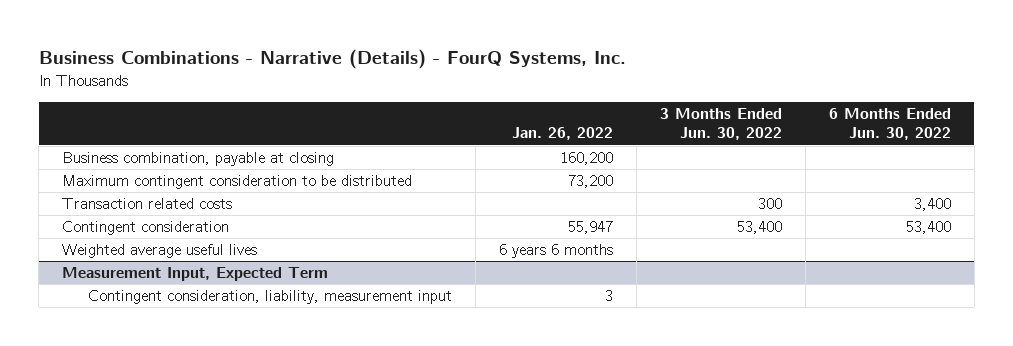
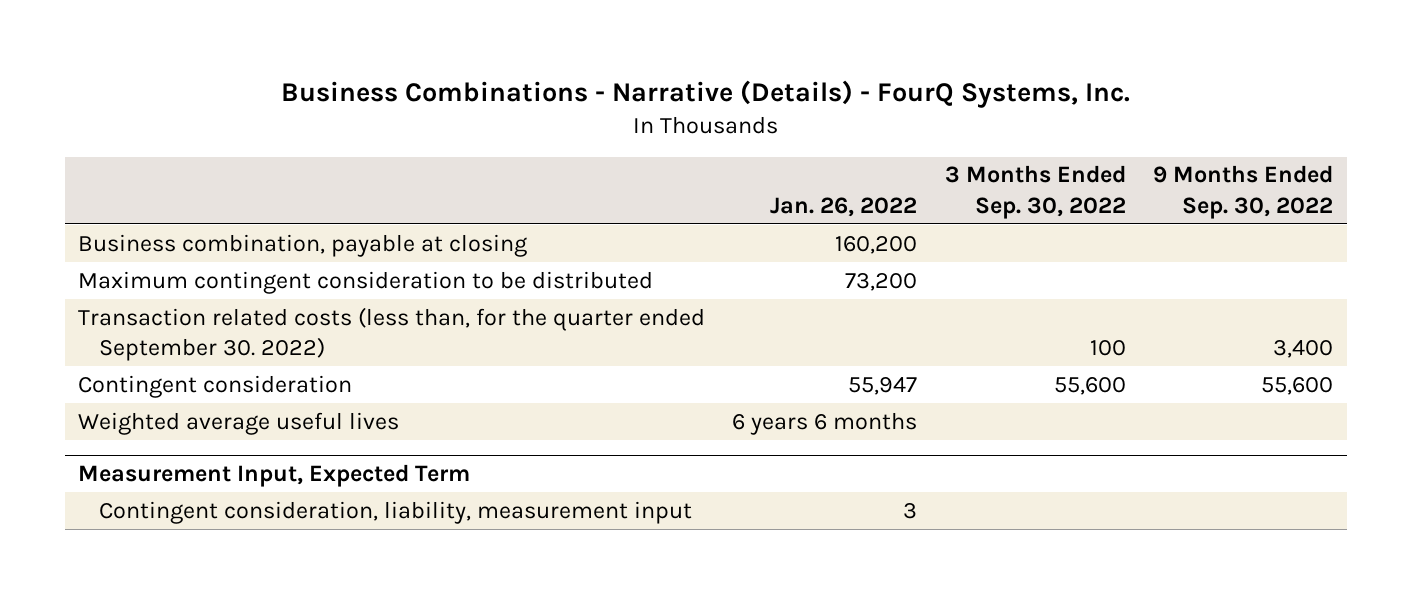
[659,108,782,141] 3 Months Ended Jun. 30, 2022 -> none
[828,108,951,141] 6 Months Ended Jun. 30, 2022 -> none
none -> [944,165,1126,219] 3 Months Ended Sep. 30, 2022
none -> [1153,165,1334,219] 9 Months Ended Sep. 30, 2022
[62,198,233,210] Transaction related costs -> [78,306,706,362] Transaction related costs (less than, for the quarter ended September 30. 2022)

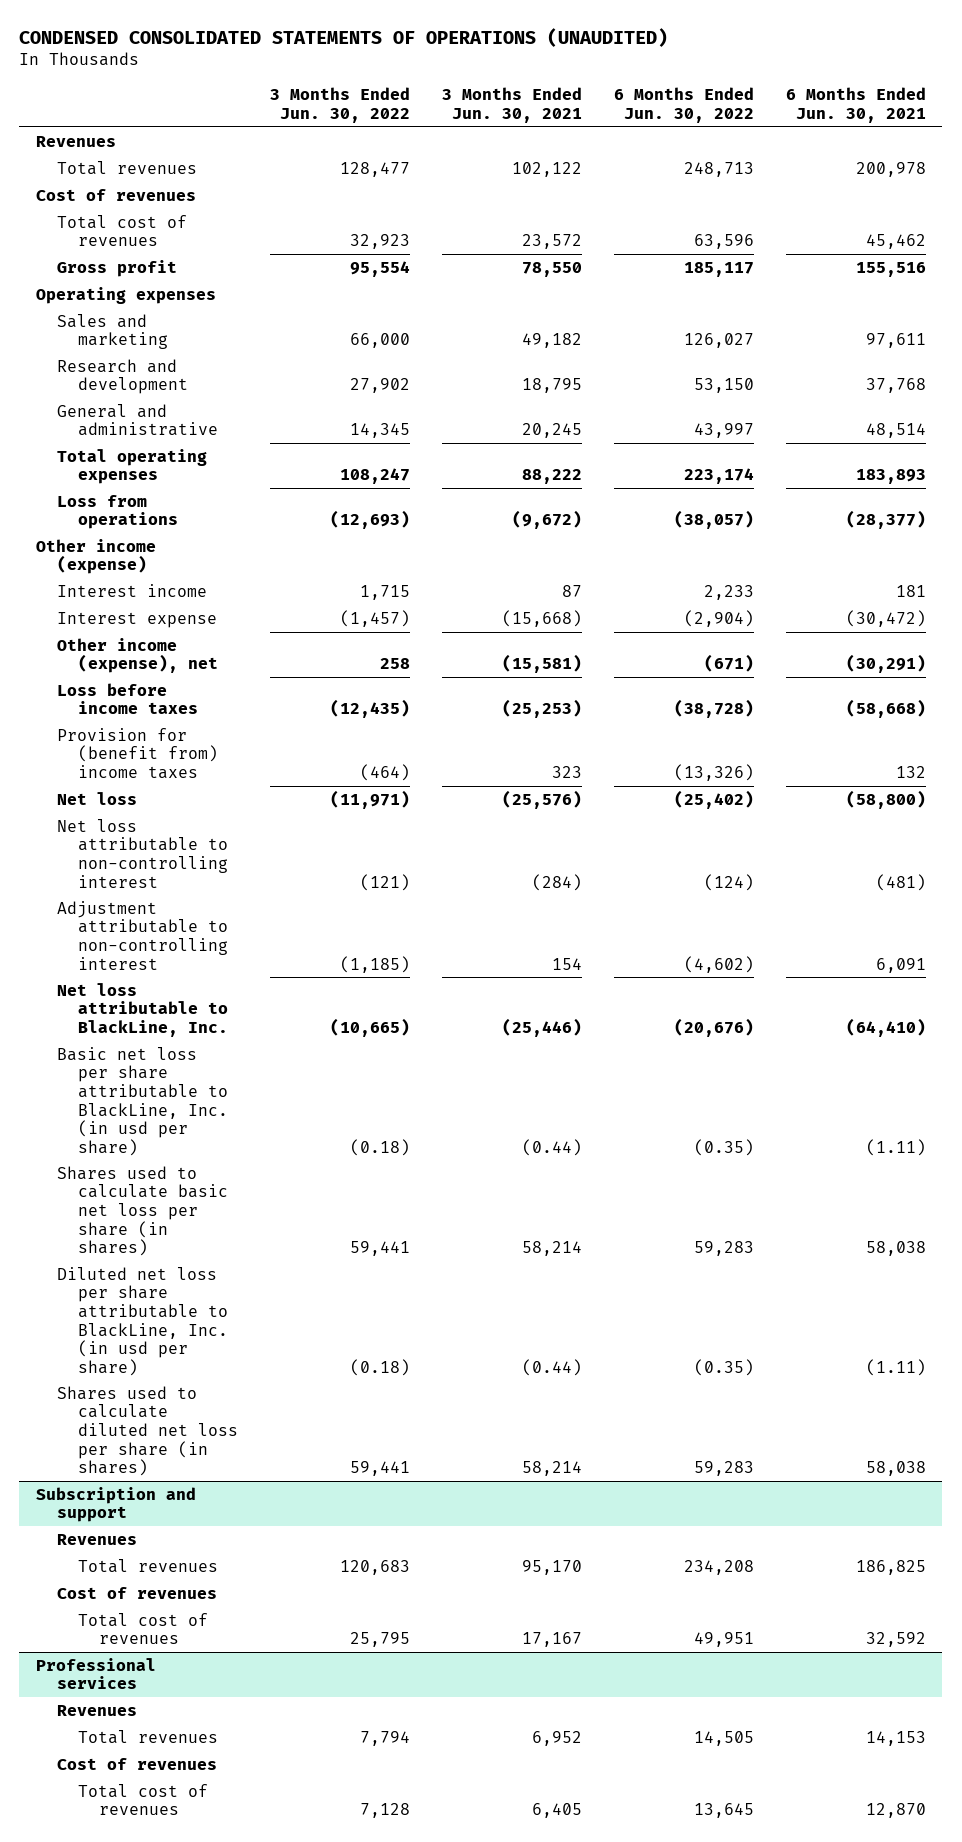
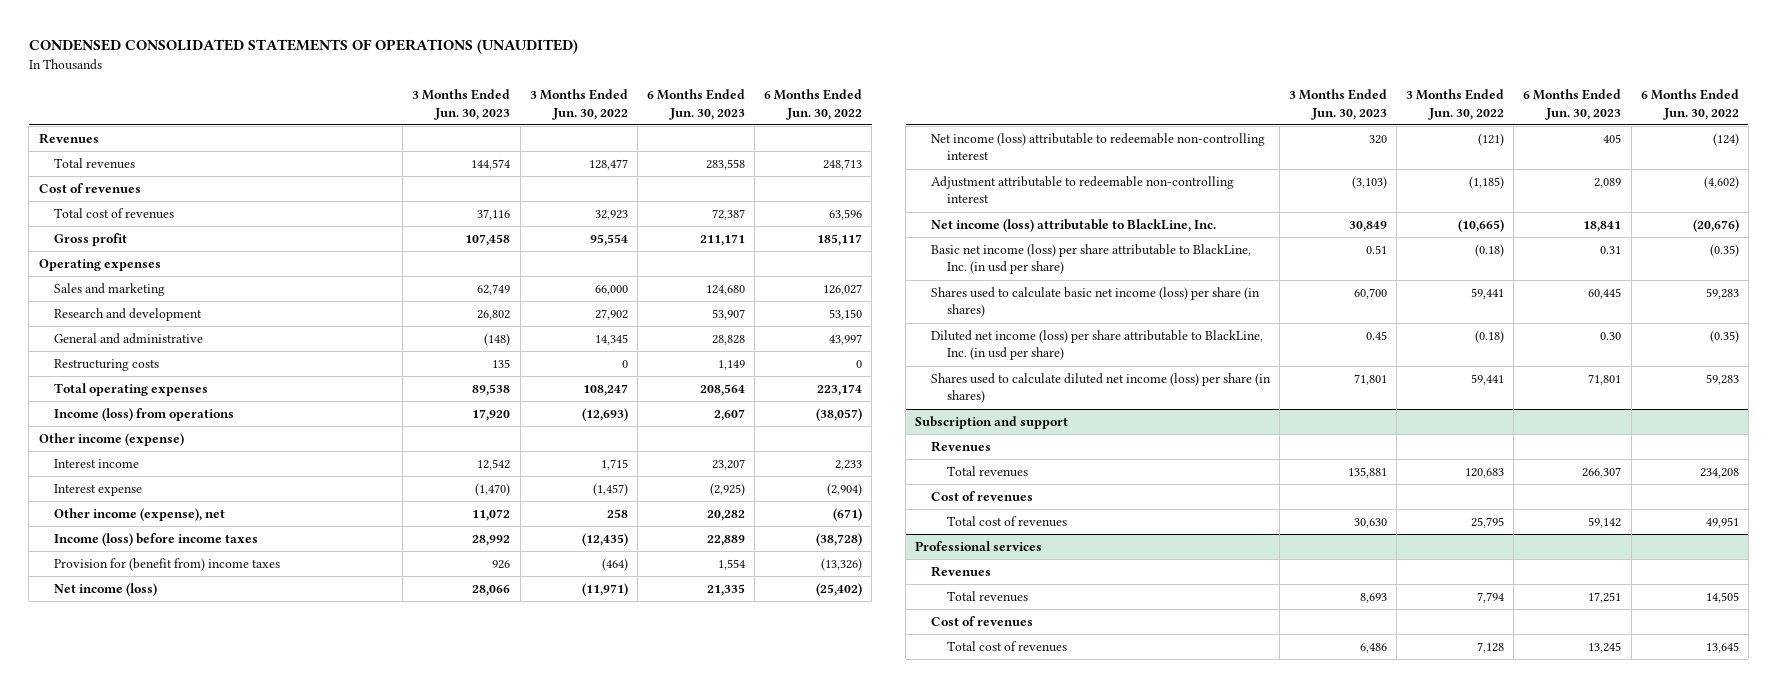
[442,87,583,123] 3 Months Ended Jun. 30, 2021 -> none
[786,87,927,123] 6 Months Ended Jun. 30, 2021 -> none
none -> [412,89,511,120] 3 Months Ended Jun. 30, 2023
none -> [646,89,745,120] 6 Months Ended Jun. 30, 2023
none -> [54,358,160,371] Restructuring costs
[56,494,178,530] Loss from operations -> [54,407,235,421] Income (loss) from operations
[56,682,198,715] Loss before income taxes -> [54,532,259,546] Income (loss) before income taxes
[56,791,137,805] Net loss -> [54,582,158,596] Net income (loss)
[56,818,228,888] Net loss attributable to non-controlling interest -> [930,132,1265,161] Net income (loss) attributable to redeemable non-controlling interest
[56,900,228,970] Adjustment attributable to non-controlling interest -> [930,175,1234,204] Adjustment attributable to redeemable non-controlling interest
[56,982,228,1037] Net loss attributable to BlackLine, Inc. -> [930,218,1216,232] Net income (loss) attributable to BlackLine, Inc.
[56,1046,228,1156] Basic net loss per share attributable to BlackLine, Inc. (in usd per share) -> [930,243,1251,275] Basic net income (loss) per share attributable to BlackLine, Inc. (in usd per share)
[56,1165,228,1257] Shares used to calculate basic net loss per share (in shares) -> [930,286,1260,318] Shares used to calculate basic net income (loss) per share (in shares)
[56,1266,228,1376] Diluted net loss per share attributable to BlackLine, Inc. (in usd per share) -> [930,329,1263,361] Diluted net income (loss) per share attributable to BlackLine, Inc. (in usd per share)
[56,1385,238,1477] Shares used to calculate diluted net loss per share (in shares) -> [930,372,1271,404] Shares used to calculate diluted net income (loss) per share (in shares)

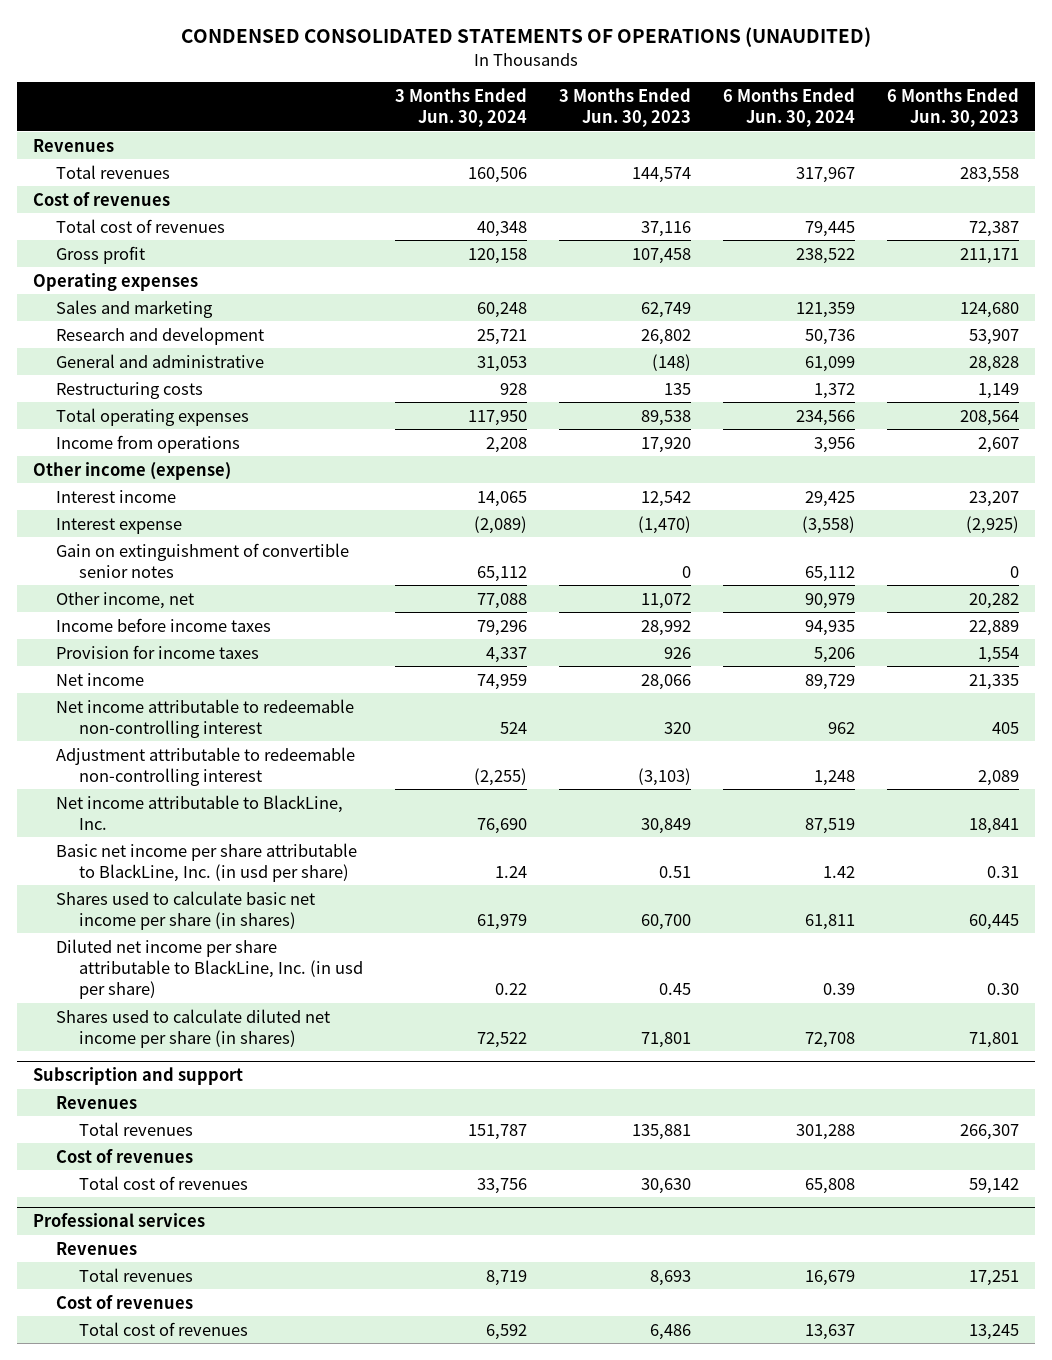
[529,89,628,120] 3 Months Ended Jun. 30, 2022 -> none
[763,89,862,120] 6 Months Ended Jun. 30, 2022 -> none
none -> [394,88,527,128] 3 Months Ended Jun. 30, 2024
none -> [722,88,855,128] 6 Months Ended Jun. 30, 2024
[54,407,235,421] Income (loss) from operations -> [55,434,240,453] Income from operations
none -> [55,542,349,578] Gain on extinguishment of convertible senior notes
[54,507,226,521] Other income (expense), net -> [55,591,194,609] Other income, net
[54,532,259,546] Income (loss) before income taxes -> [55,617,271,632] Income before income taxes
[54,557,281,571] Provision for (benefit from) income taxes -> [55,644,259,659] Provision for income taxes
[54,582,158,596] Net income (loss) -> [55,672,144,686] Net income
[930,132,1265,161] Net income (loss) attributable to redeemable non-controlling interest -> [55,698,354,738] Net income attributable to redeemable non-controlling interest
[930,218,1216,232] Net income (loss) attributable to BlackLine, Inc. -> [55,794,343,830] Net income attributable to BlackLine, Inc.
[930,243,1251,275] Basic net income (loss) per share attributable to BlackLine, Inc. (in usd per share) -> [55,842,357,882] Basic net income per share attributable to BlackLine, Inc. (in usd per share)
[930,286,1260,318] Shares used to calculate basic net income (loss) per share (in shares) -> [55,890,315,930] Shares used to calculate basic net income per share (in shares)
[930,329,1263,361] Diluted net income (loss) per share attributable to BlackLine, Inc. (in usd per share) -> [55,938,363,1000] Diluted net income per share attributable to BlackLine, Inc. (in usd per share)
[930,372,1271,404] Shares used to calculate diluted net income (loss) per share (in shares) -> [55,1008,330,1048] Shares used to calculate diluted net income per share (in shares)

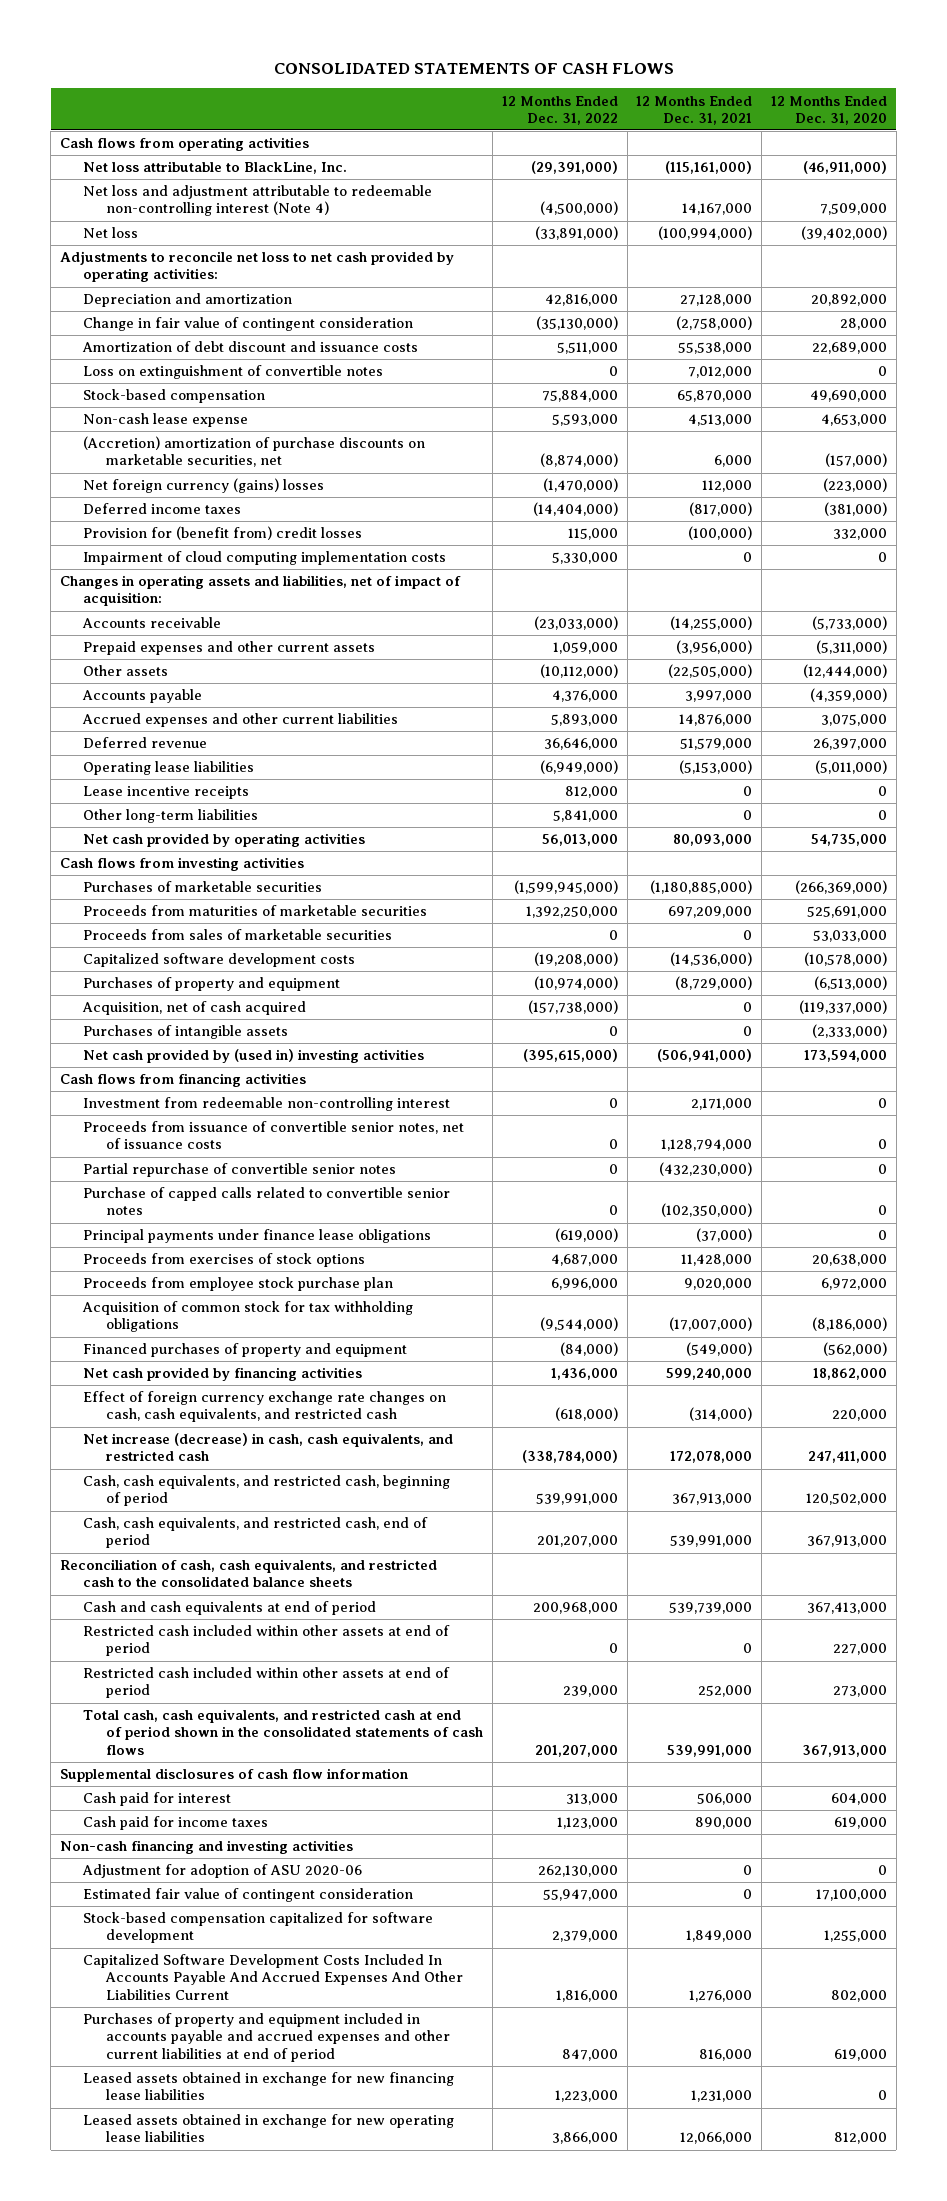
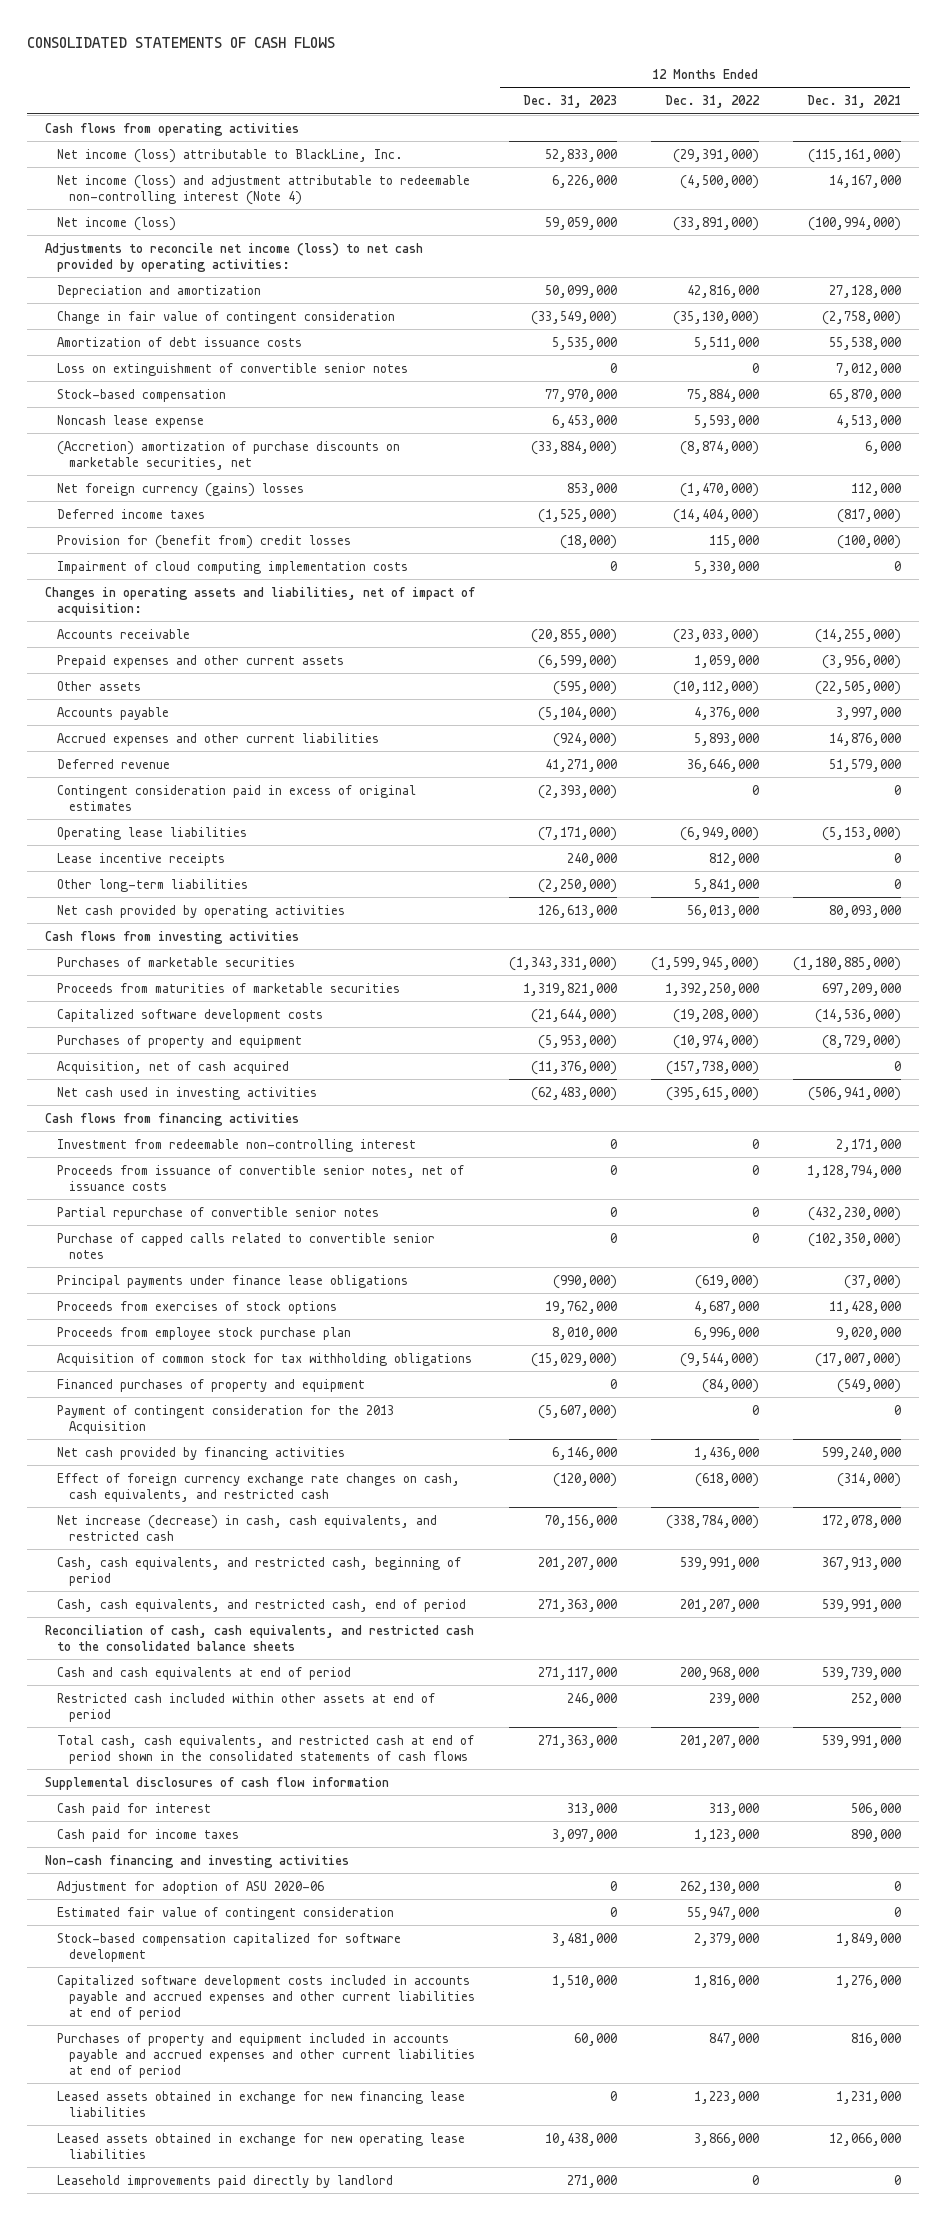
[770,95,887,125] 12 Months Ended Dec. 31, 2020 -> none
none -> [522,95,617,109] Dec. 31, 2023
[83,161,348,175] Net loss attributable to BlackLine, Inc. -> [56,148,403,163] Net income (loss) attributable to BlackLine, Inc.
[83,185,433,217] Net loss and adjustment attributable to redeemable non-controlling interest (Note 4) -> [56,174,470,205] Net income (loss) and adjustment attributable to redeemable non-controlling interest (Note 4)
[83,227,139,239] Net loss -> [56,216,176,231] Net income (loss)
[60,251,455,283] Adjustments to reconcile net loss to net cash provided by operating activities: -> [44,242,423,272] Adjustments to reconcile net income (loss) to net cash provided by operating activities:
[82,341,419,353] Amortization of debt discount and issuance costs -> [56,336,302,347] Amortization of debt issuance costs
[83,365,384,380] Loss on extinguishment of convertible notes -> [56,362,408,376] Loss on extinguishment of convertible senior notes
[83,413,249,428] Non-cash lease expense -> [56,414,204,428] Noncash lease expense
none -> [56,784,416,811] Contingent consideration paid in excess of original estimates
[83,929,393,941] Proceeds from sales of marketable securities -> none
[83,1025,289,1040] Purchases of intangible assets -> none
[83,1049,425,1064] Net cash provided by (used in) investing activities -> [56,1086,317,1100] Net cash used in investing activities
none -> [56,1404,394,1434] Payment of contingent consideration for the 2013 Acquisition
[83,1625,451,1657] Restricted cash included within other assets at end of period -> none
[83,1954,464,2000] Capitalized Software Development Costs Included In Accounts Payable And Accrued Expenses And Other Liabilities Current -> [56,1974,475,2020] Capitalized software development costs included in accounts payable and accrued expenses and other current liabilities at end of period
none -> [56,2174,393,2188] Leasehold improvements paid directly by landlord

